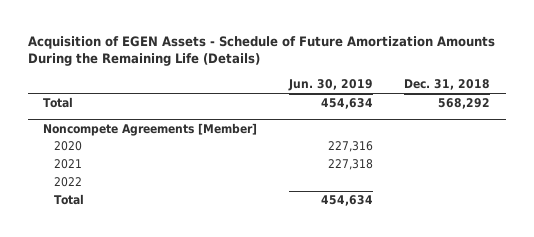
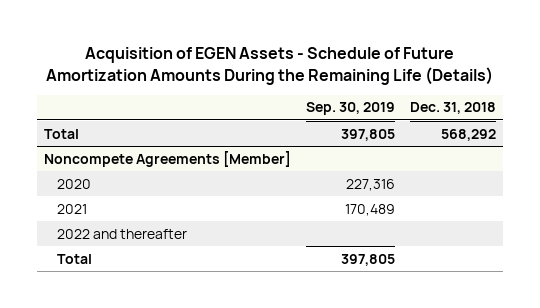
[287,79,373,92] Jun. 30, 2019 -> none
none -> [306,102,396,116] Sep. 30, 2019
[54,177,83,188] 2022 -> [56,228,187,239] 2022 and thereafter

